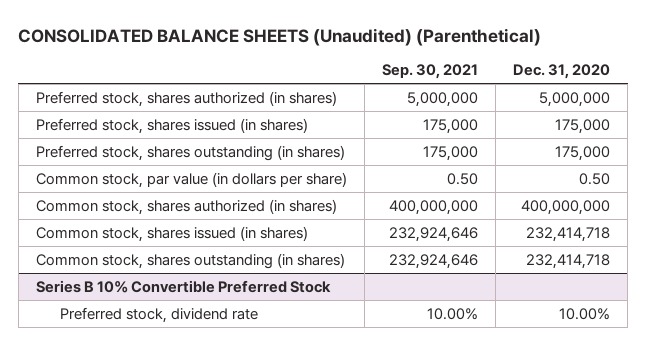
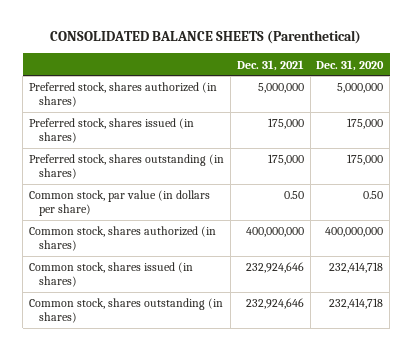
[18,27,542,46] CONSOLIDATED BALANCE SHEETS (Unaudited) (Parenthetical) -> [50,30,362,45] CONSOLIDATED BALANCE SHEETS (Parenthetical)
[382,64,479,80] Sep. 30, 2021 -> none
none -> [236,59,304,71] Dec. 31, 2021
[35,279,331,293] Series B 10% Convertible Preferred Stock -> none
[59,306,258,323] Preferred stock, dividend rate -> none

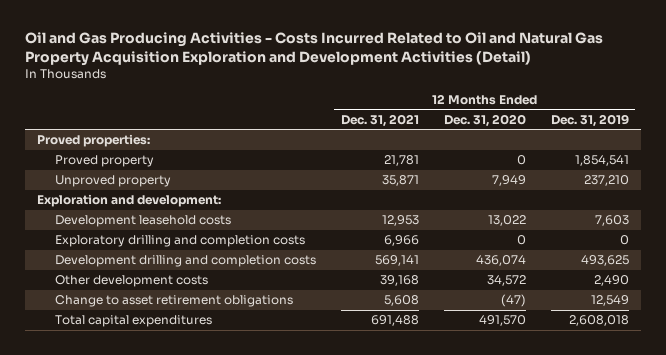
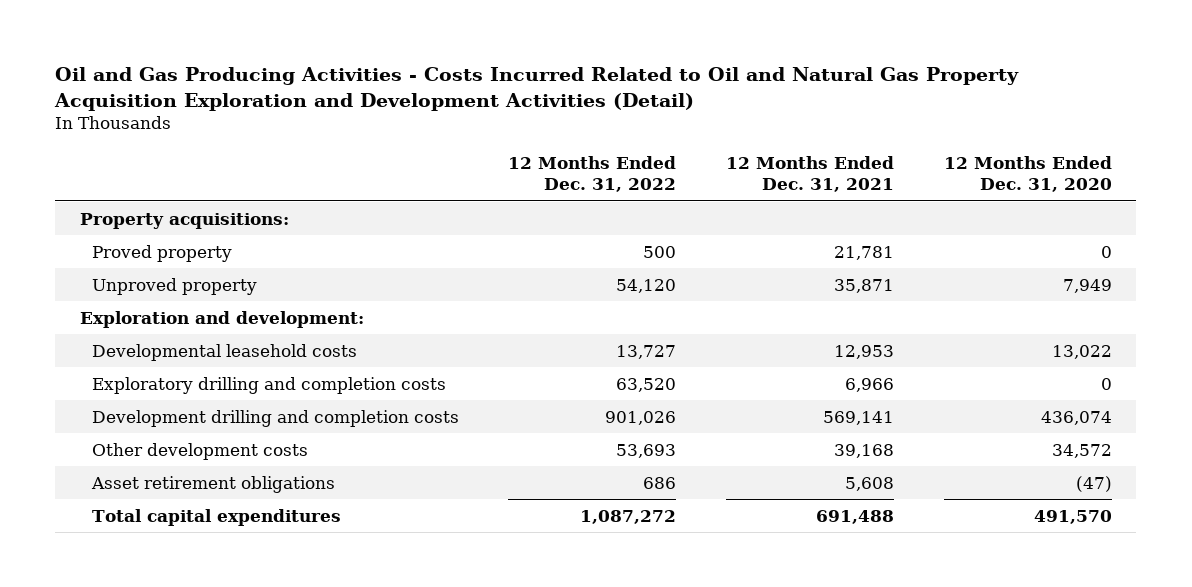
[550,113,629,127] Dec. 31, 2019 -> none
none -> [508,155,677,193] 12 Months Ended Dec. 31, 2022
[37,134,151,148] Proved properties: -> [79,212,289,229] Property acquisitions:
[54,215,231,228] Development leasehold costs -> [91,343,357,361] Developmental leasehold costs
[54,295,293,308] Change to asset retirement obligations -> [90,475,335,493] Asset retirement obligations

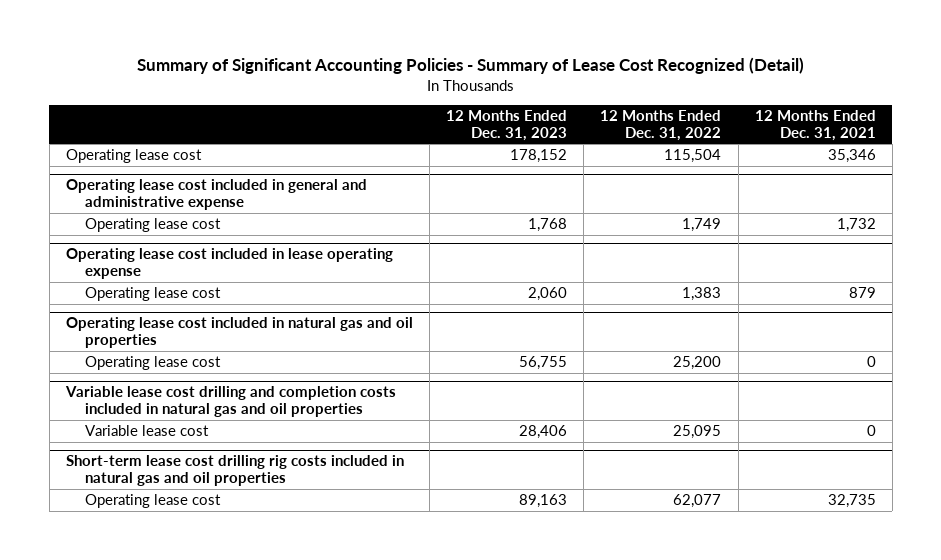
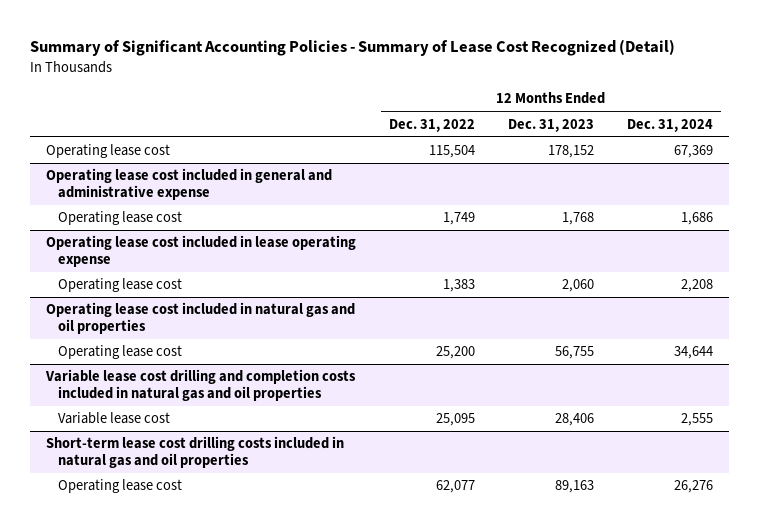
[754,109,876,141] 12 Months Ended Dec. 31, 2021 -> none
none -> [626,118,713,132] Dec. 31, 2024
[65,455,404,486] Short-term lease cost drilling rig costs included in natural gas and oil properties -> [46,436,345,469] Short-term lease cost drilling costs included in natural gas and oil properties

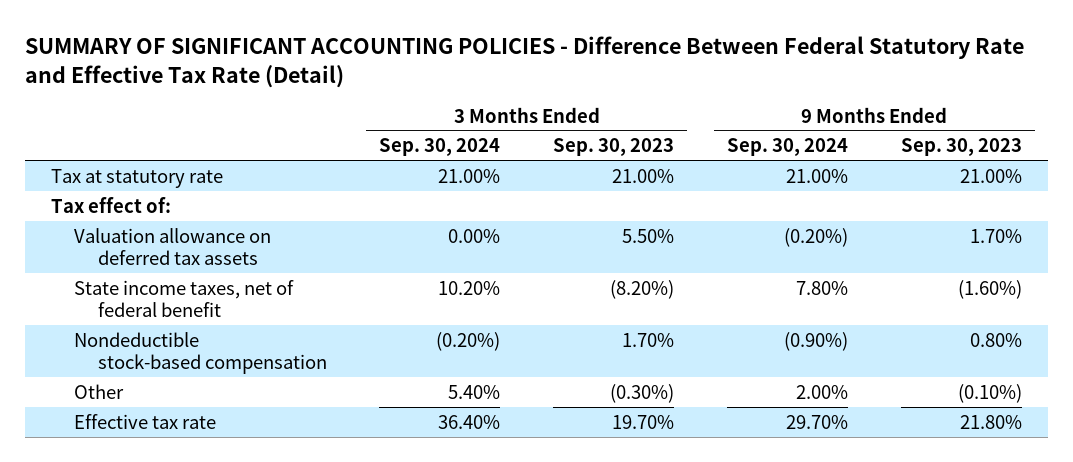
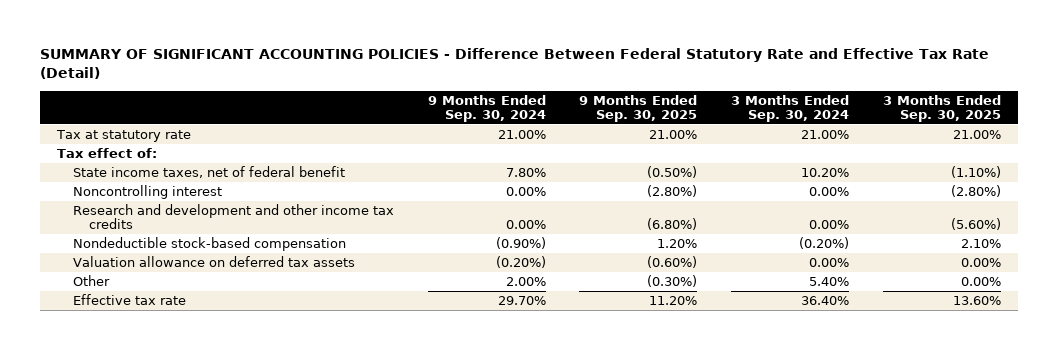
[553,138,675,157] Sep. 30, 2023 -> none
[900,138,1022,157] Sep. 30, 2023 -> none
none -> [579,94,698,123] 9 Months Ended Sep. 30, 2025
none -> [882,94,1001,123] 3 Months Ended Sep. 30, 2025
none -> [72,184,222,199] Noncontrolling interest
none -> [72,203,394,230] Research and development and other income tax credits
[74,227,272,265] Valuation allowance on deferred tax assets -> [72,255,355,267] Valuation allowance on deferred tax assets

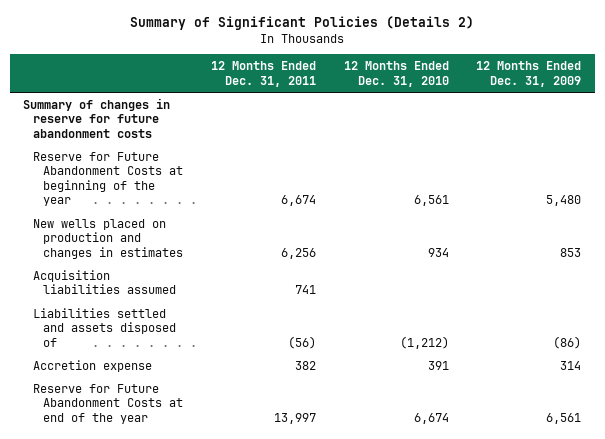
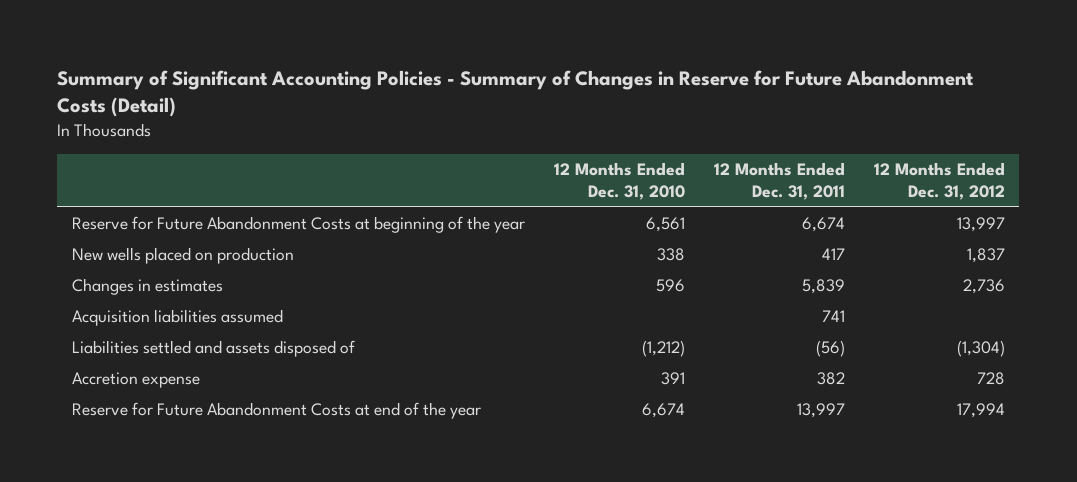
[130,16,475,31] Summary of Significant Policies (Details 2) -> [57,69,975,118] Summary of Significant Accounting Policies - Summary of Changes in Reserve for Future Abandonment Costs (Detail)
[476,61,582,87] 12 Months Ended Dec. 31, 2009 -> none
none -> [873,162,1005,200] 12 Months Ended Dec. 31, 2012
[23,97,171,138] Summary of changes in reserve for future abandonment costs -> none
[33,218,183,259] New wells placed on production and changes in estimates -> [71,247,294,265] New wells placed on production
[280,247,316,259] 6,256 -> [821,248,845,261] 417
[427,247,449,257] 934 -> [656,248,685,262] 338
none -> [71,278,223,296] Changes in estimates

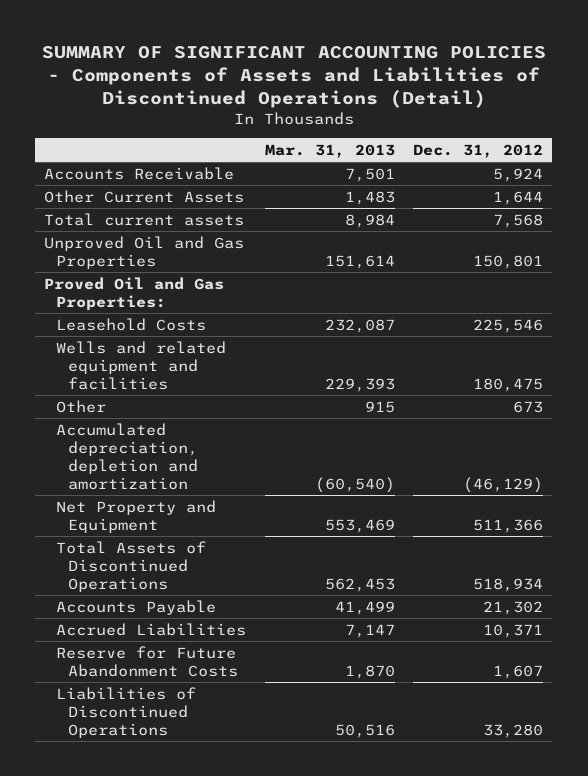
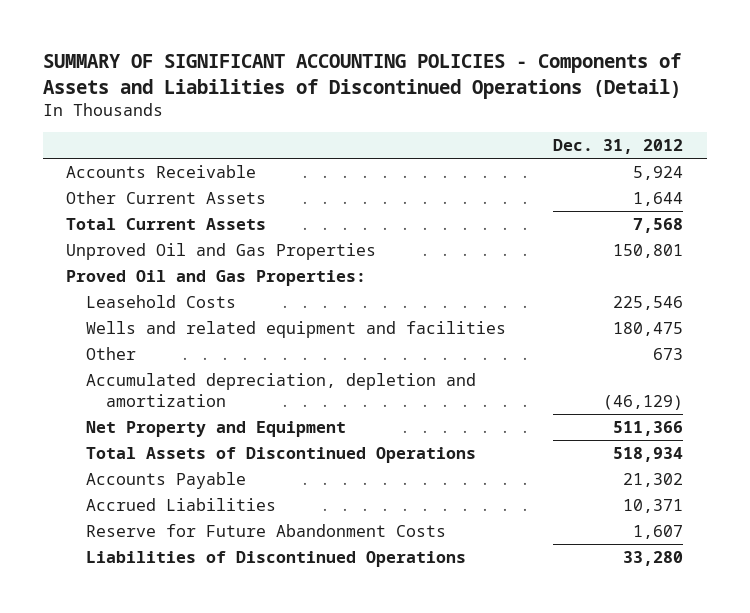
[264,143,395,158] Mar. 31, 2013 -> none
[44,212,245,226] Total current assets -> [66,217,267,230] Total Current Assets

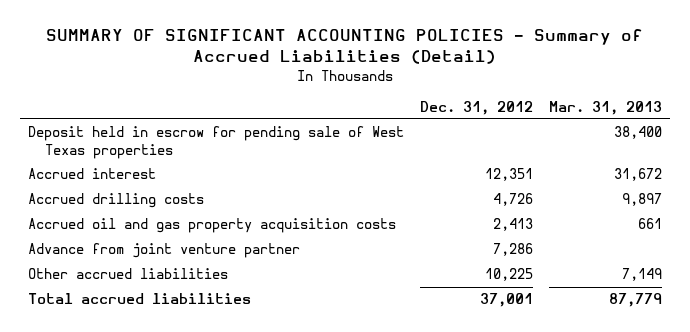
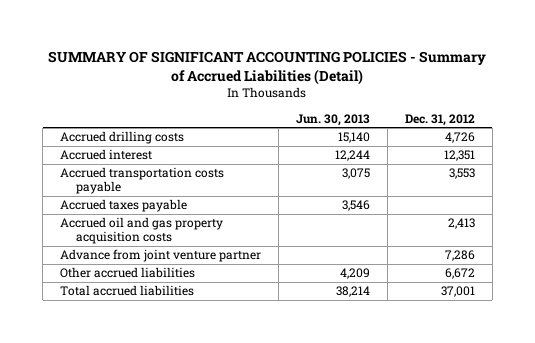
[548,100,662,115] Mar. 31, 2013 -> none
none -> [295,113,370,126] Jun. 30, 2013
[28,126,405,159] Deposit held in escrow for pending sale of West Texas properties -> none
[28,168,157,180] Accrued interest -> [60,149,153,161] Accrued interest
none -> [60,167,225,195] Accrued transportation costs payable
none -> [60,199,188,213] Accrued taxes payable
[485,268,534,282] 10,225 -> [444,268,475,280] 6,672

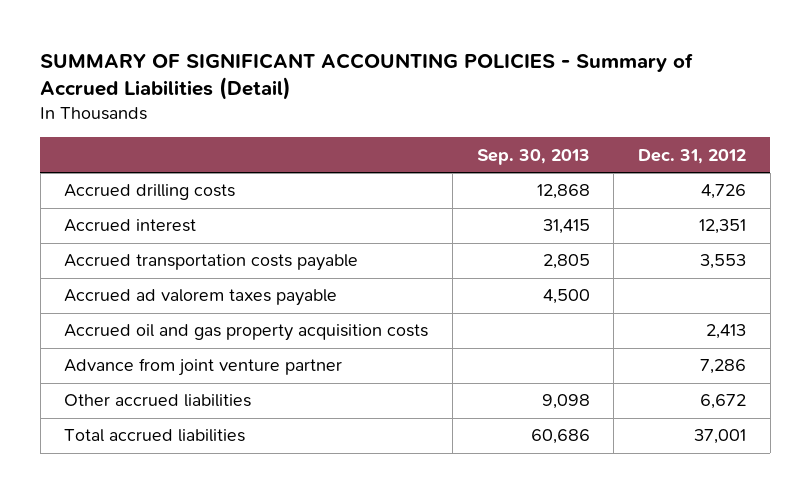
[295,113,370,126] Jun. 30, 2013 -> none
none -> [476,148,590,165] Sep. 30, 2013
[60,199,188,213] Accrued taxes payable -> [64,289,338,307] Accrued ad valorem taxes payable

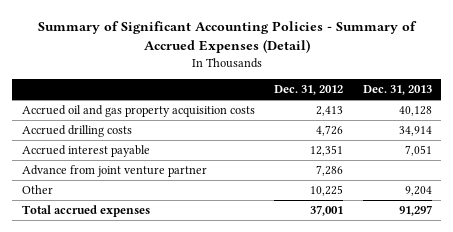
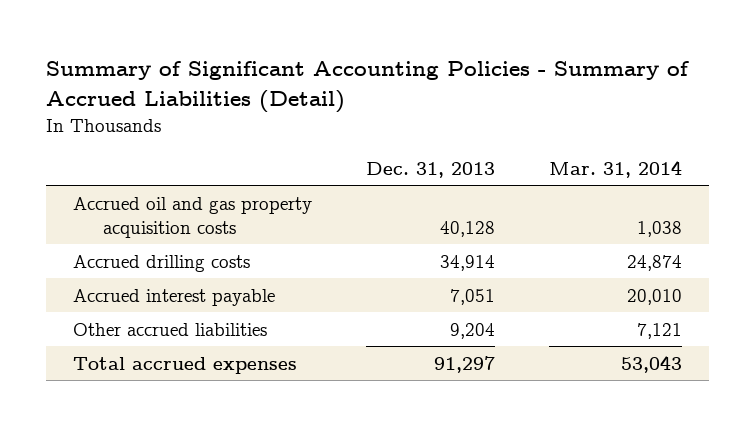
[37,21,417,54] Summary of Significant Accounting Policies - Summary of Accrued Expenses (Detail) -> [46,61,690,113] Summary of Significant Accounting Policies - Summary of Accrued Liabilities (Detail)
[274,85,344,96] Dec. 31, 2012 -> none
none -> [549,159,683,178] Mar. 31, 2014
[21,165,207,178] Advance from joint venture partner -> none
[21,185,53,195] Other -> [73,322,268,336] Other accrued liabilities

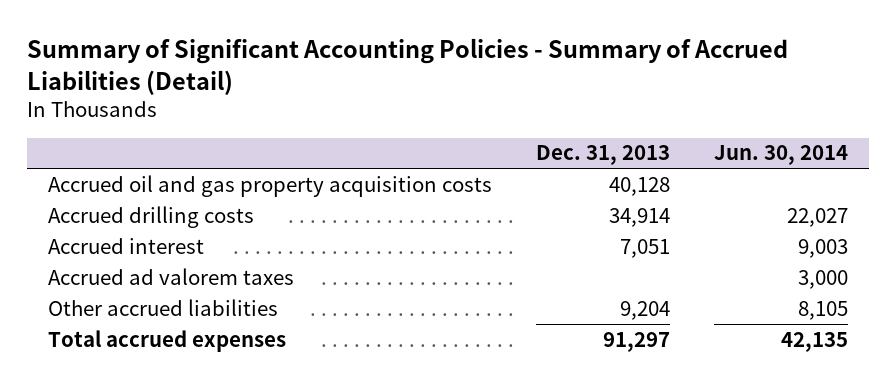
[549,159,683,178] Mar. 31, 2014 -> none
none -> [713,145,848,166] Jun. 30, 2014
[73,288,276,306] Accrued interest payable -> [48,237,205,254] Accrued interest
none -> [48,267,295,285] Accrued ad valorem taxes

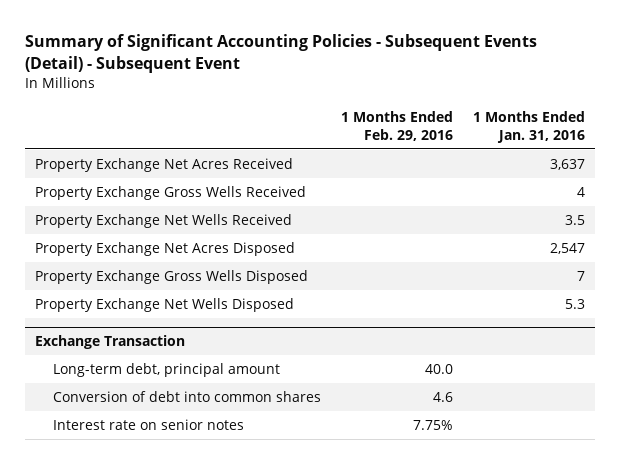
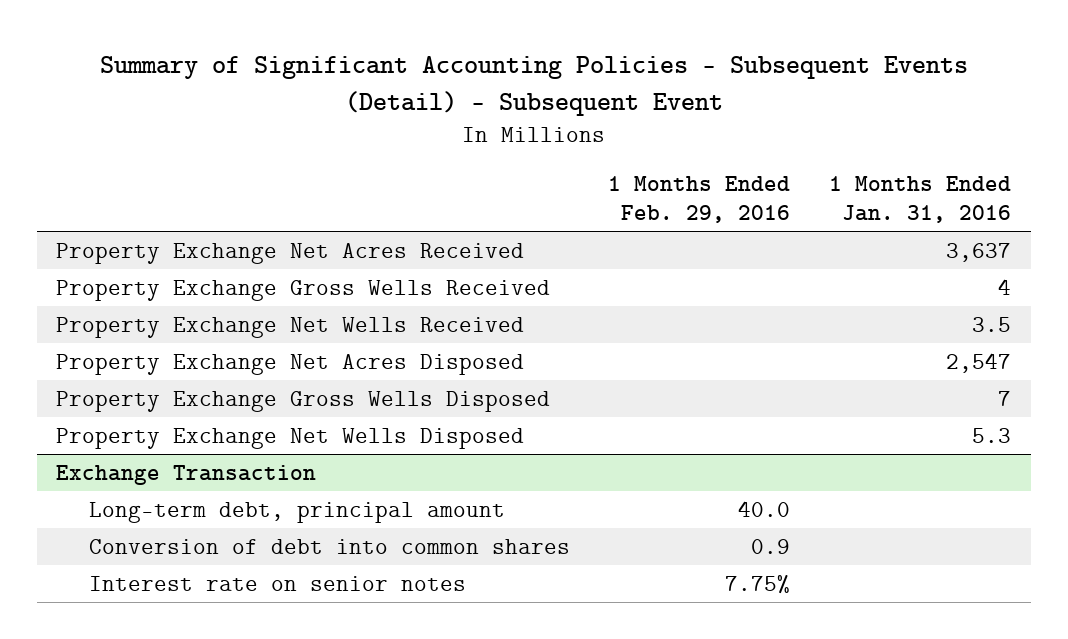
[432,392,453,403] 4.6 -> [751,538,791,554] 0.9

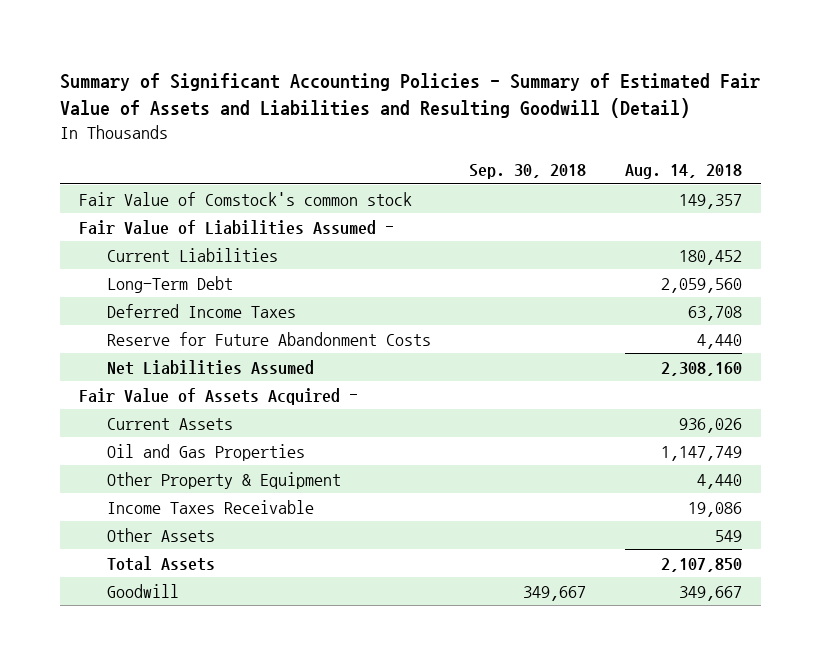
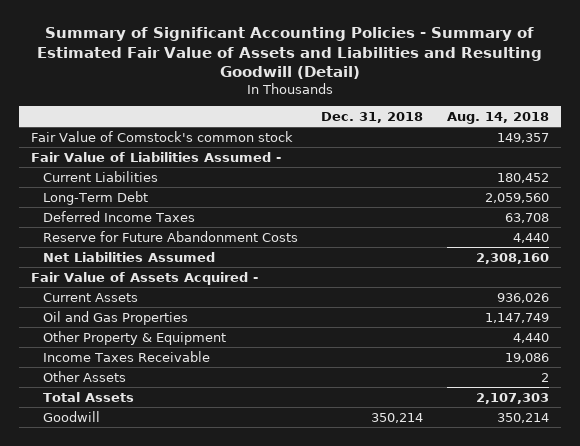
[469,164,587,180] Sep. 30, 2018 -> none
none -> [321,111,424,123] Dec. 31, 2018
[714,529,742,542] 549 -> [541,372,550,382] 2
[660,557,742,572] 2,107,850 -> [476,392,550,404] 2,107,303
[678,585,742,601] 349,667 -> [497,412,550,423] 350,214

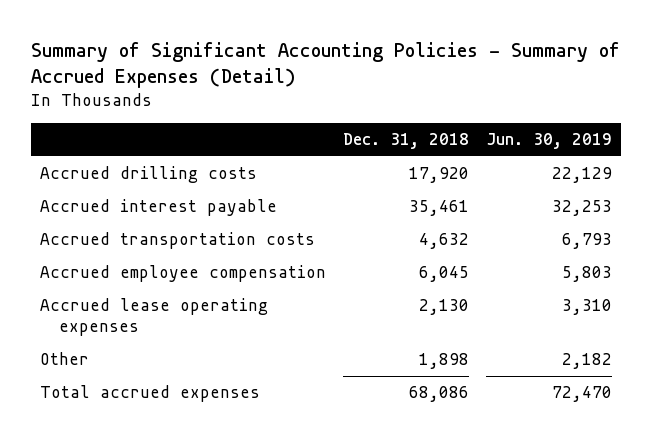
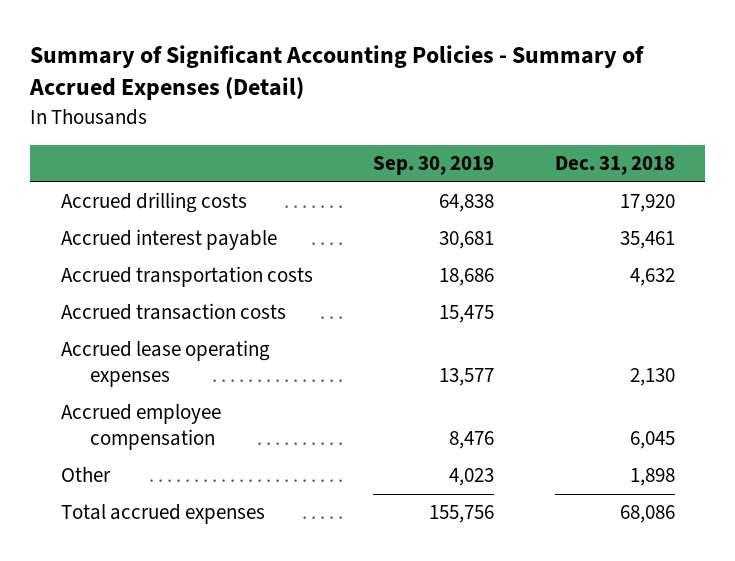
[486,133,613,150] Jun. 30, 2019 -> none
none -> [373,156,495,176] Sep. 30, 2019
none -> [60,303,286,321] Accrued transaction costs
[39,265,326,283] Accrued employee compensation -> [60,404,221,451] Accrued employee compensation

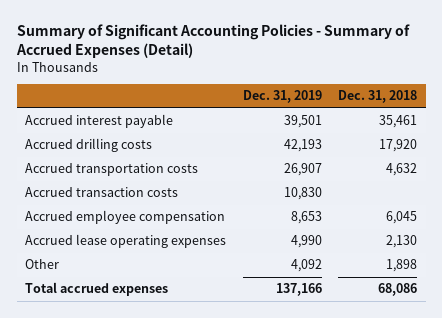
[373,156,495,176] Sep. 30, 2019 -> none
none -> [242,90,322,104] Dec. 31, 2019
[60,192,247,214] Accrued drilling costs -> [24,138,152,153] Accrued drilling costs
[60,340,270,388] Accrued lease operating expenses -> [24,234,226,249] Accrued lease operating expenses

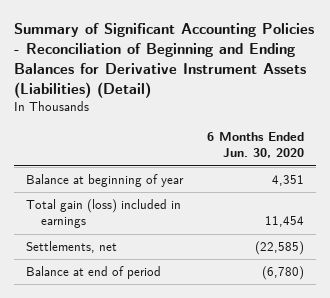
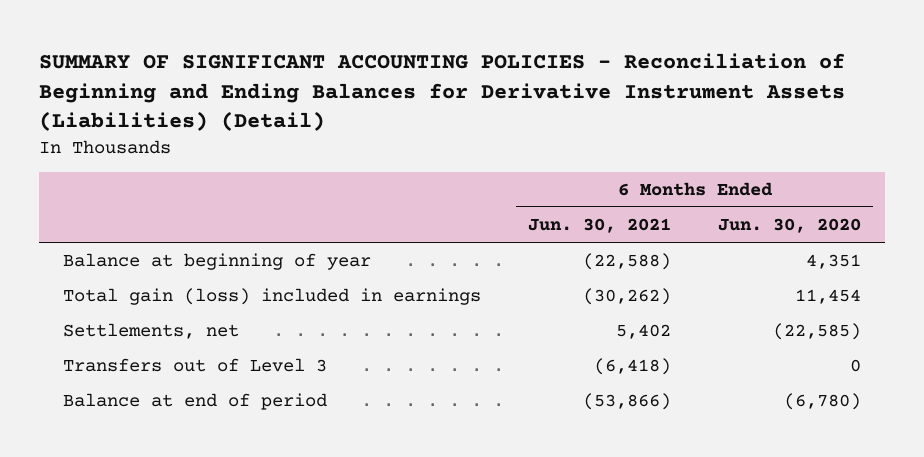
[13,22,314,98] Summary of Significant Accounting Policies - Reconciliation of Beginning and Ending Balances for Derivative Instrument Assets (Liabilities) (Detail) -> [38,53,845,132] SUMMARY OF SIGNIFICANT ACCOUNTING POLICIES - Reconciliation of Beginning and Ending Balances for Derivative Instrument Assets (Liabilities) (Detail)
none -> [528,218,672,234] Jun. 30, 2021
none -> [62,358,327,373] Transfers out of Level 3

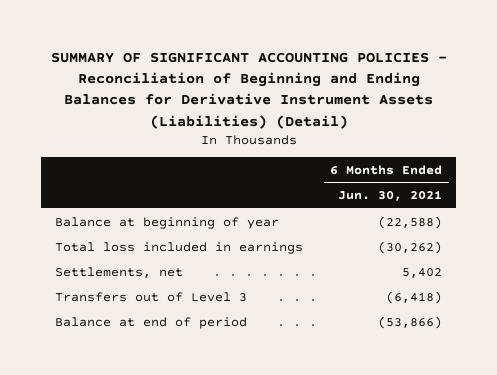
[718,218,862,234] Jun. 30, 2020 -> none
[62,288,481,306] Total gain (loss) included in earnings -> [55,241,304,254] Total loss included in earnings

